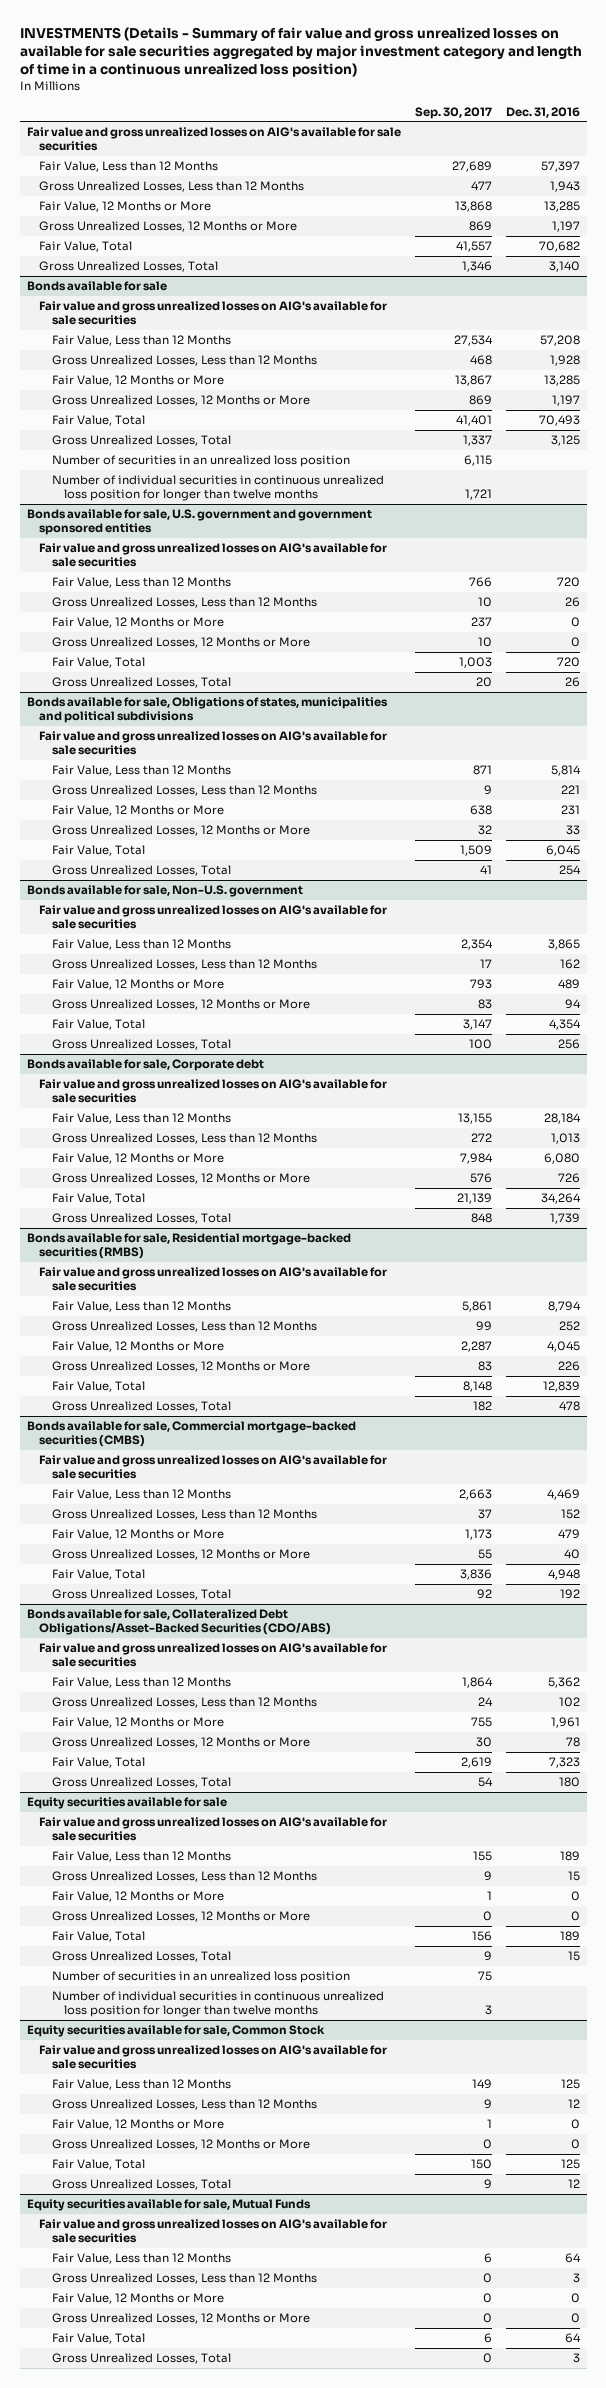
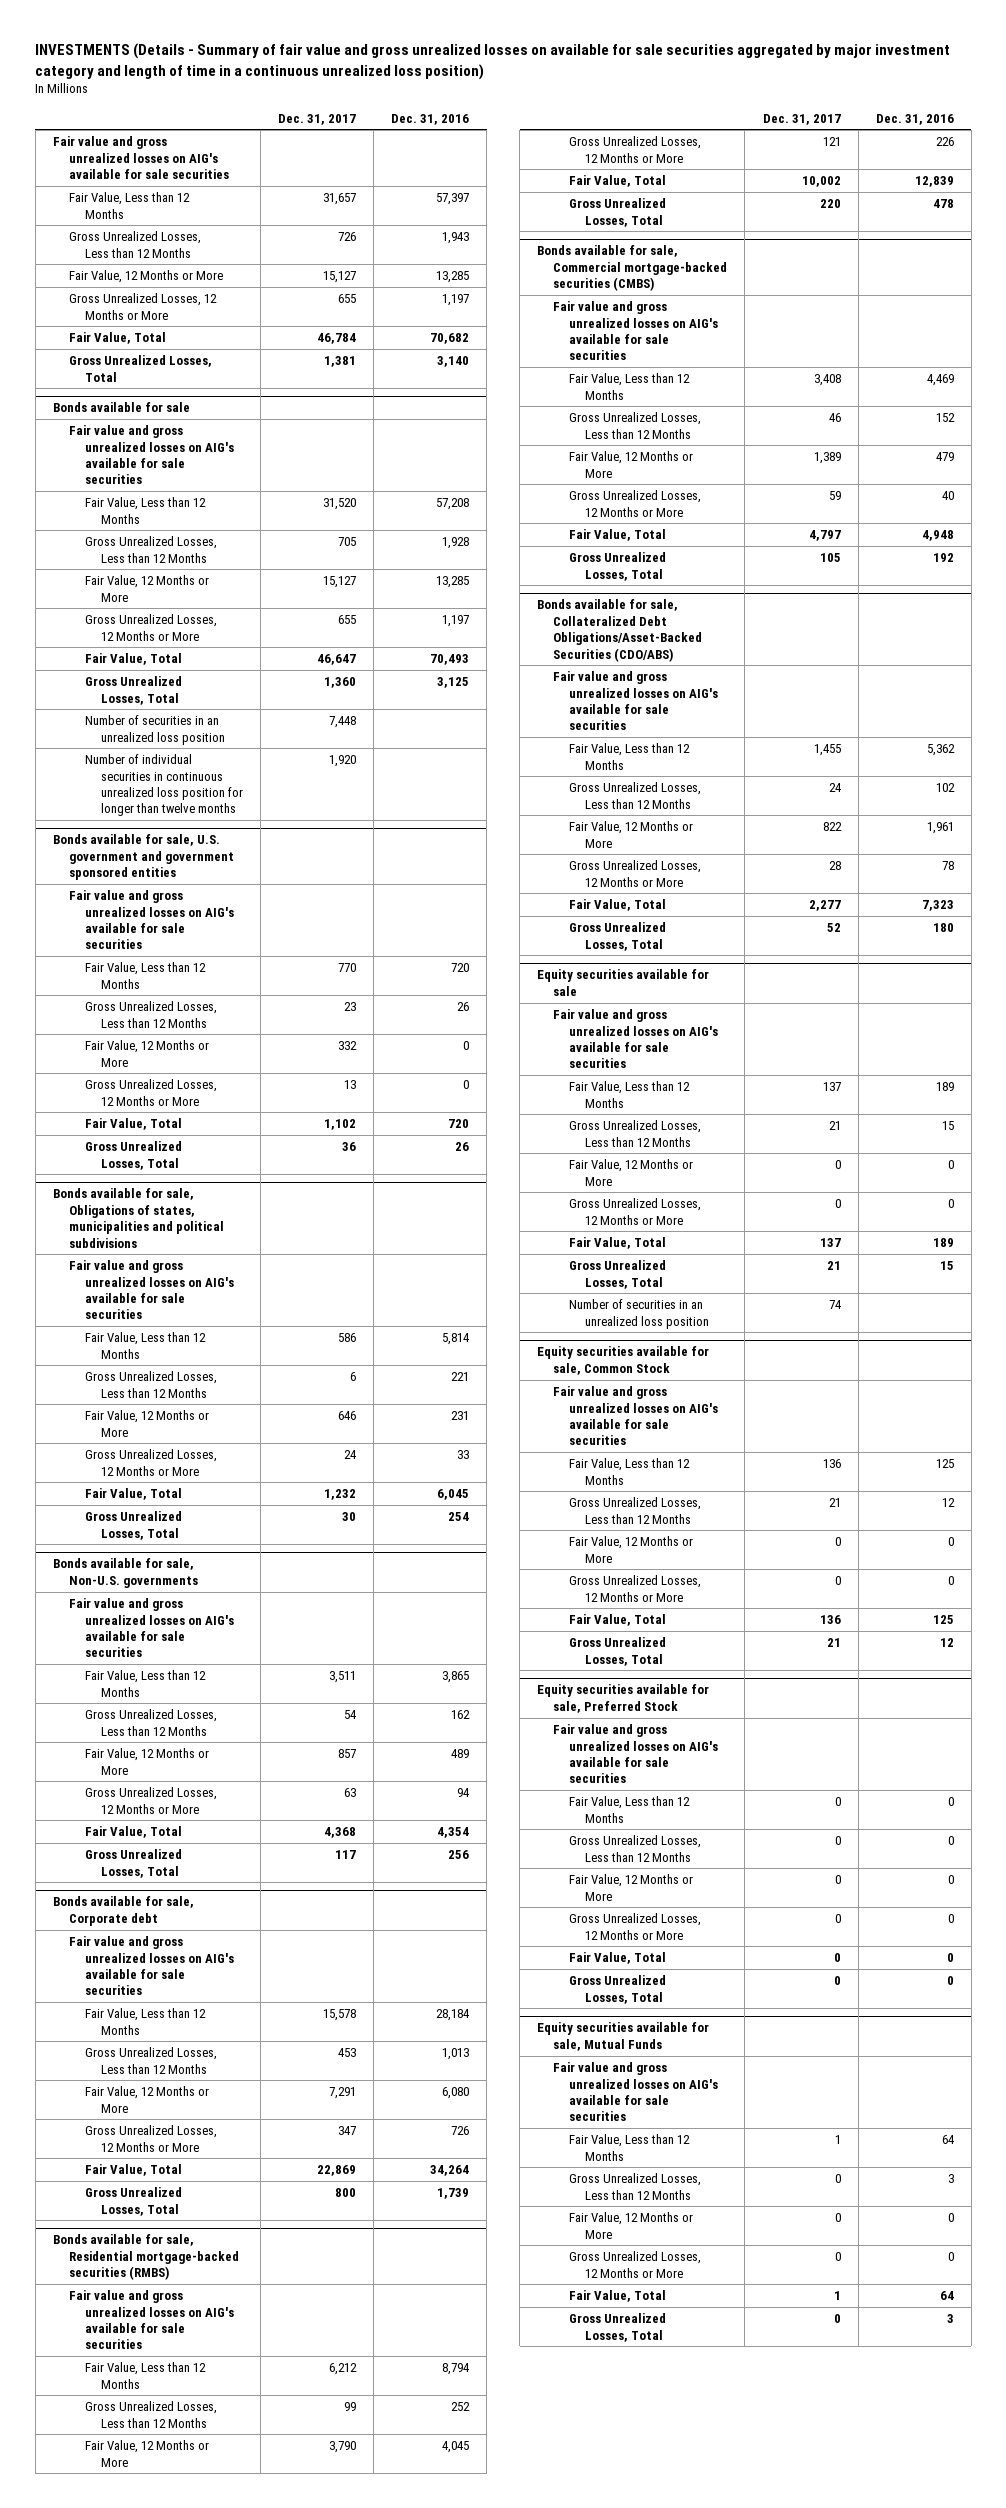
[414,106,492,119] Sep. 30, 2017 -> none
none -> [278,113,357,125] Dec. 31, 2017
[26,885,303,898] Bonds available for sale, Non-U.S. government -> [52,1558,198,1588] Bonds available for sale, Non-U.S. governments
[51,1991,384,2017] Number of individual securities in continuous unrealized loss position for longer than twelve months -> none
none -> [537,1684,710,1713] Equity securities available for sale, Preferred Stock
none -> [553,1724,719,1784] Fair value and gross unrealized losses on AIG's available for sale securities
none -> [569,1796,691,1823] Fair Value, Less than 12 Months
none -> [569,1835,702,1862] Gross Unrealized Losses, Less than 12 Months
none -> [569,1874,694,1901] Fair Value, 12 Months or More
none -> [569,1913,702,1940] Gross Unrealized Losses, 12 Months or More
none -> [569,1952,667,1965] Fair Value, Total
none -> [569,1975,667,2004] Gross Unrealized Losses, Total

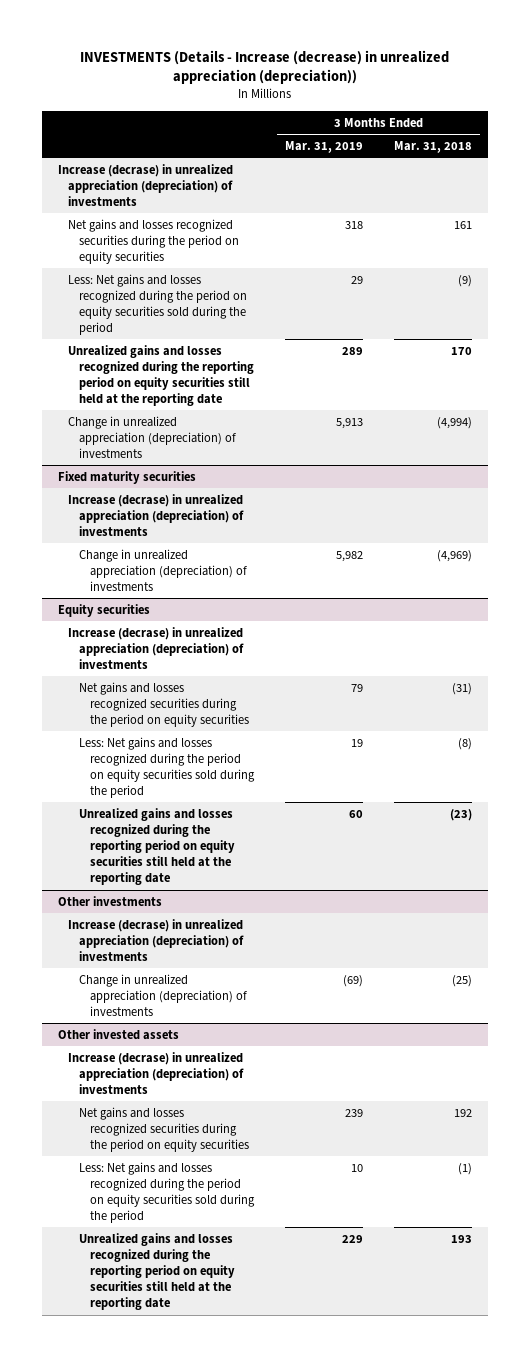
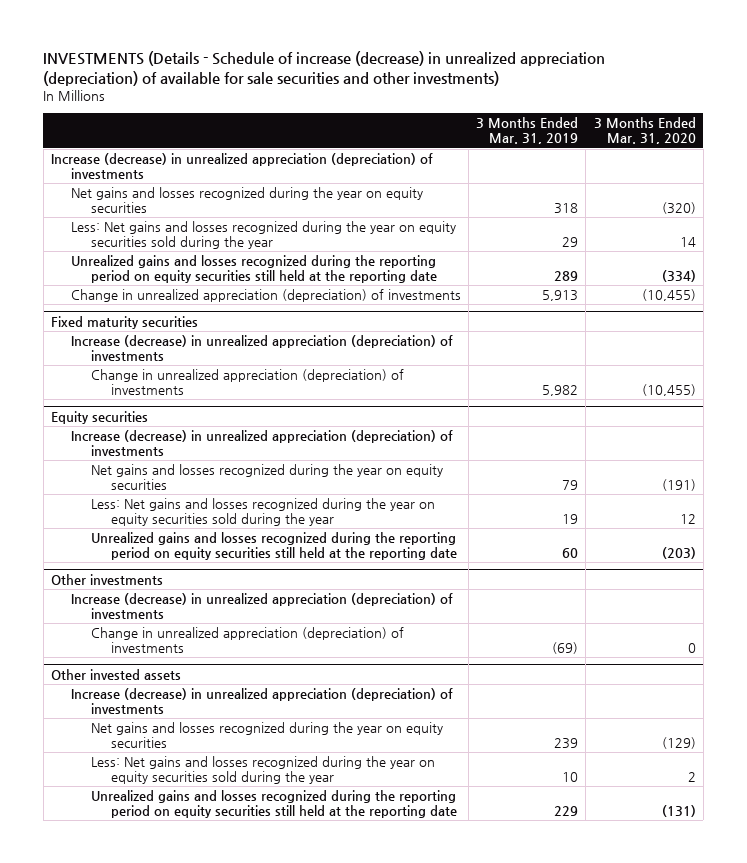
[79,49,449,85] INVESTMENTS (Details - Increase (decrease) in unrealized appreciation (depreciation)) -> [43,51,606,87] INVESTMENTS (Details - Schedule of increase (decrease) in unrealized appreciation (depreciation) of available for sale securities and other investments)
[394,140,473,153] Mar. 31, 2018 -> none
none -> [593,117,696,145] 3 Months Ended Mar. 31, 2020
[57,163,234,206] Increase (decrase) in unrealized appreciation (depreciation) of investments -> [50,153,433,180] Increase (decrease) in unrealized appreciation (depreciation) of investments
[68,218,240,264] Net gains and losses recognized securities during the period on equity securities -> [70,187,423,214] Net gains and losses recognized during the year on equity securities
[68,273,248,336] Less: Net gains and losses recognized during the period on equity securities sold during the period -> [70,221,456,250] Less: Net gains and losses recognized during the year on equity securities sold during the year
[68,493,245,536] Increase (decrase) in unrealized appreciation (depreciation) of investments -> [70,335,453,362] Increase (decrease) in unrealized appreciation (depreciation) of investments
[68,626,245,669] Increase (decrase) in unrealized appreciation (depreciation) of investments -> [70,430,453,457] Increase (decrease) in unrealized appreciation (depreciation) of investments
[79,681,249,727] Net gains and losses recognized securities during the period on equity securities -> [90,464,443,491] Net gains and losses recognized during the year on equity securities
[79,736,255,799] Less: Net gains and losses recognized during the period on equity securities sold during the period -> [90,498,435,527] Less: Net gains and losses recognized during the year on equity securities sold during the year
[68,918,245,961] Increase (decrase) in unrealized appreciation (depreciation) of investments -> [70,593,453,620] Increase (decrease) in unrealized appreciation (depreciation) of investments
[68,1051,245,1094] Increase (decrase) in unrealized appreciation (depreciation) of investments -> [70,688,453,715] Increase (decrease) in unrealized appreciation (depreciation) of investments
[79,1106,249,1152] Net gains and losses recognized securities during the period on equity securities -> [90,722,443,749] Net gains and losses recognized during the year on equity securities
[79,1161,255,1224] Less: Net gains and losses recognized during the period on equity securities sold during the period -> [90,756,435,785] Less: Net gains and losses recognized during the year on equity securities sold during the year

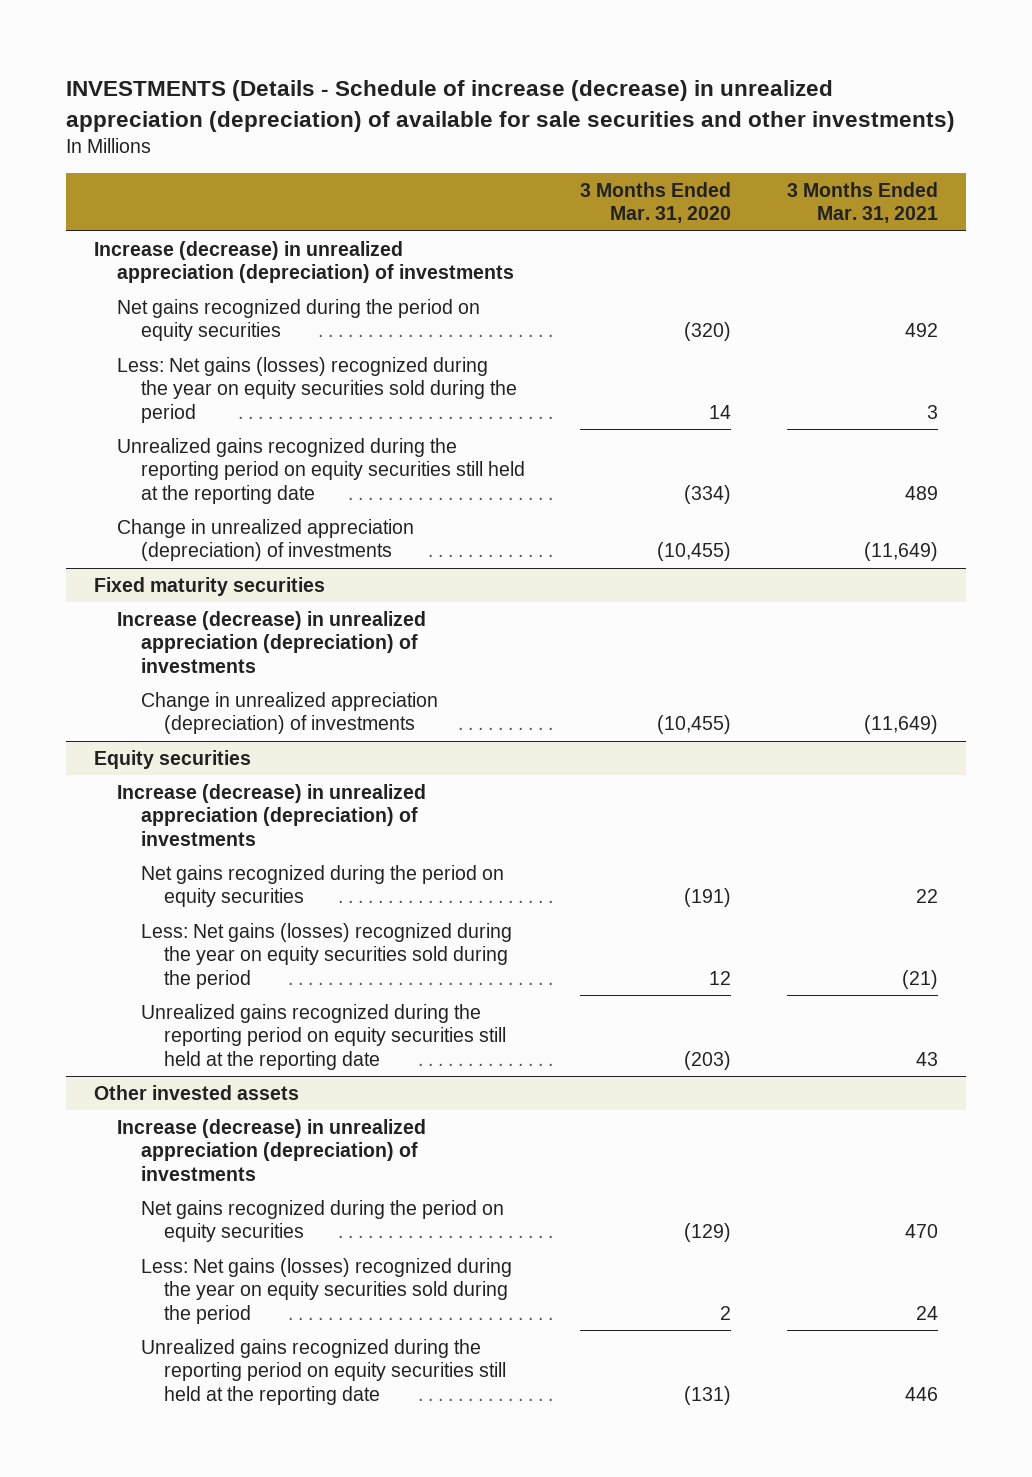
[476,117,579,145] 3 Months Ended Mar. 31, 2019 -> none
none -> [786,181,938,224] 3 Months Ended Mar. 31, 2021
[70,187,423,214] Net gains and losses recognized during the year on equity securities -> [117,298,481,342] Net gains recognized during the period on equity securities
[70,221,456,250] Less: Net gains and losses recognized during the year on equity securities sold during the year -> [117,356,517,423] Less: Net gains (losses) recognized during the year on equity securities sold during the period
[70,255,437,284] Unrealized gains and losses recognized during the reporting period on equity securities still held at the reporting date -> [117,437,525,504] Unrealized gains recognized during the reporting period on equity securities still held at the reporting date
[50,573,163,585] Other investments -> none
[70,593,453,620] Increase (decrease) in unrealized appreciation (depreciation) of investments -> none
[90,627,404,654] Change in unrealized appreciation (depreciation) of investments -> none
[90,464,443,491] Net gains and losses recognized during the year on equity securities -> [140,864,504,908] Net gains recognized during the period on equity securities
[90,498,435,527] Less: Net gains and losses recognized during the year on equity securities sold during the year -> [140,922,512,989] Less: Net gains (losses) recognized during the year on equity securities sold during the period
[90,532,457,561] Unrealized gains and losses recognized during the reporting period on equity securities still held at the reporting date -> [140,1003,507,1070] Unrealized gains recognized during the reporting period on equity securities still held at the reporting date
[90,722,443,749] Net gains and losses recognized during the year on equity securities -> [140,1199,504,1243] Net gains recognized during the period on equity securities
[90,756,435,785] Less: Net gains and losses recognized during the year on equity securities sold during the year -> [140,1257,512,1324] Less: Net gains (losses) recognized during the year on equity securities sold during the period
[90,790,457,819] Unrealized gains and losses recognized during the reporting period on equity securities still held at the reporting date -> [140,1338,507,1405] Unrealized gains recognized during the reporting period on equity securities still held at the reporting date

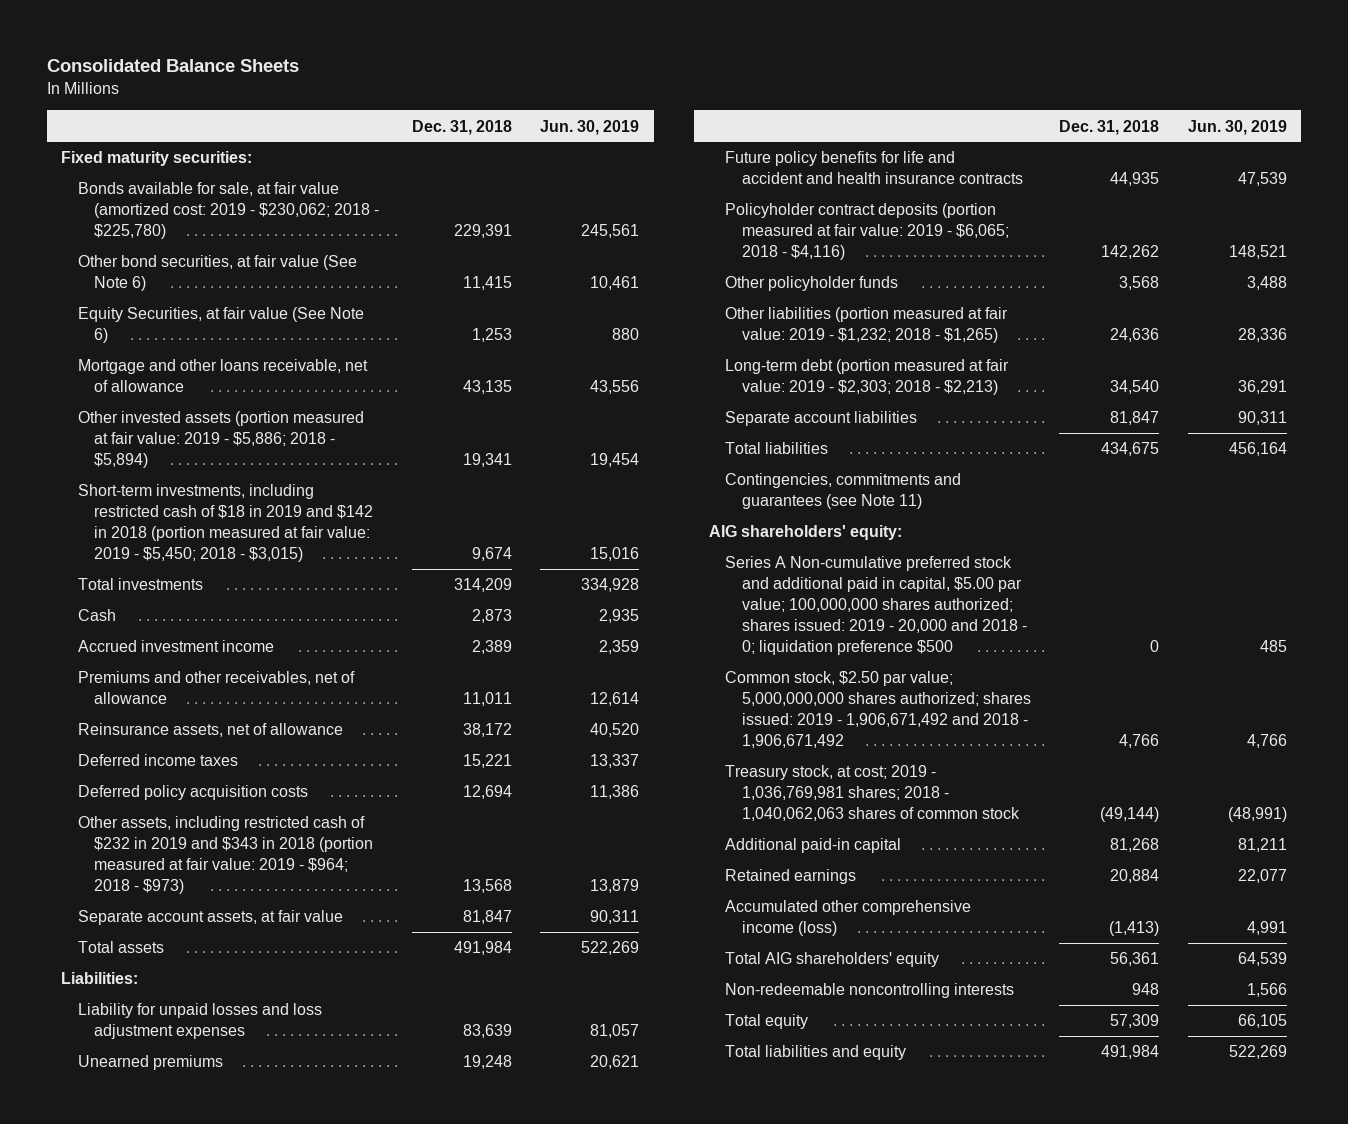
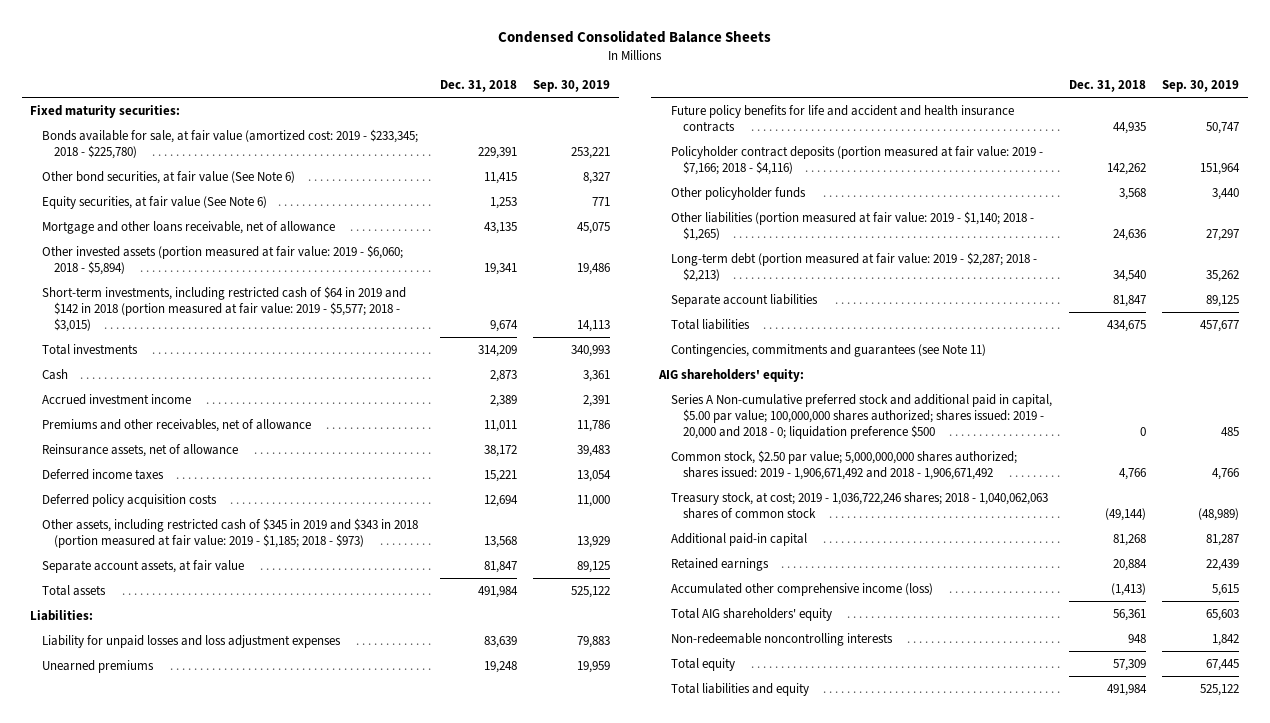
[47,59,300,73] Consolidated Balance Sheets -> [497,30,771,44] Condensed Consolidated Balance Sheets
[540,119,640,135] Jun. 30, 2019 -> none
none -> [533,80,611,93] Sep. 30, 2019
[77,182,380,240] Bonds available for sale, at fair value (amortized cost: 2019 - $230,062; 2018 - $225,780) -> [42,128,419,159] Bonds available for sale, at fair value (amortized cost: 2019 - $233,345; 2018 - $225,780)
[77,307,364,344] Equity Securities, at fair value (See Note 6) -> [42,195,268,209] Equity securities, at fair value (See Note 6)
[77,411,364,469] Other invested assets (portion measured at fair value: 2019 - $5,886; 2018 - $5,894) -> [42,244,404,275] Other invested assets (portion measured at fair value: 2019 - $6,060; 2018 - $5,894)
[77,484,374,562] Short-term investments, including restricted cash of $18 in 2019 and $142 in 2018 (portion measured at fair value: 2019 - $5,450; 2018 - $3,015) -> [42,285,407,333] Short-term investments, including restricted cash of $64 in 2019 and $142 in 2018 (portion measured at fair value: 2019 - $5,577; 2018 - $3,015)
[77,816,374,894] Other assets, including restricted cash of $232 in 2019 and $343 in 2018 (portion measured at fair value: 2019 - $964; 2018 - $973) -> [42,517,419,548] Other assets, including restricted cash of $345 in 2019 and $343 in 2018 (portion measured at fair value: 2019 - $1,185; 2018 - $973)
[725,203,1009,261] Policyholder contract deposits (portion measured at fair value: 2019 - $6,065; 2018 - $4,116) -> [671,145,1044,175] Policyholder contract deposits (portion measured at fair value: 2019 - $7,166; 2018 - $4,116)
[725,307,1009,344] Other liabilities (portion measured at fair value: 2019 - $1,232; 2018 - $1,265) -> [671,210,1035,241] Other liabilities (portion measured at fair value: 2019 - $1,140; 2018 - $1,265)
[725,359,1010,396] Long-term debt (portion measured at fair value: 2019 - $2,303; 2018 - $2,213) -> [671,251,1038,282] Long-term debt (portion measured at fair value: 2019 - $2,287; 2018 - $2,213)
[725,765,1020,822] Treasury stock, at cost; 2019 - 1,036,769,981 shares; 2018 - 1,040,062,063 shares of common stock -> [671,491,1049,519] Treasury stock, at cost; 2019 - 1,036,722,246 shares; 2018 - 1,040,062,063 shares of common stock

